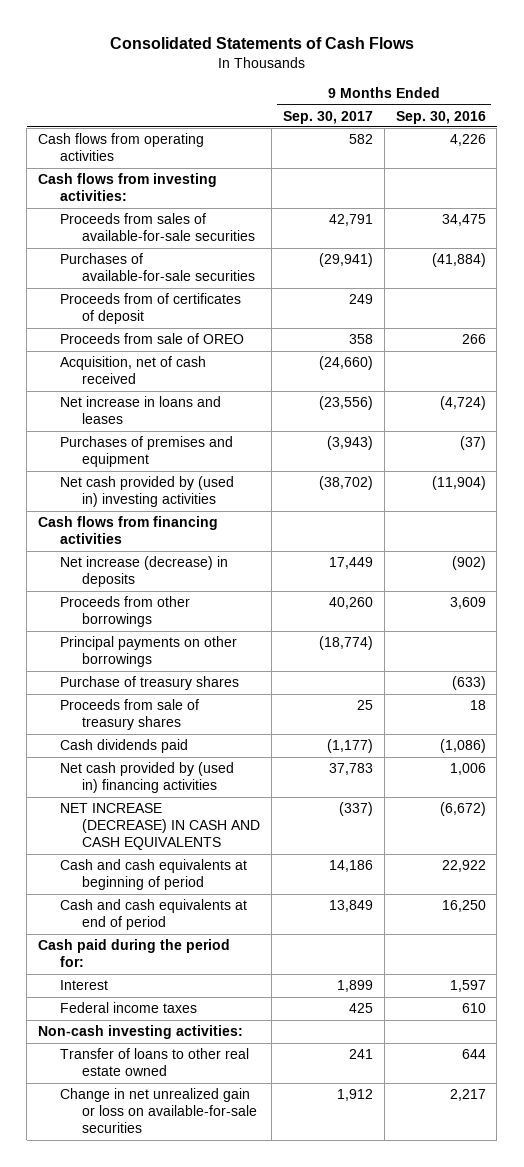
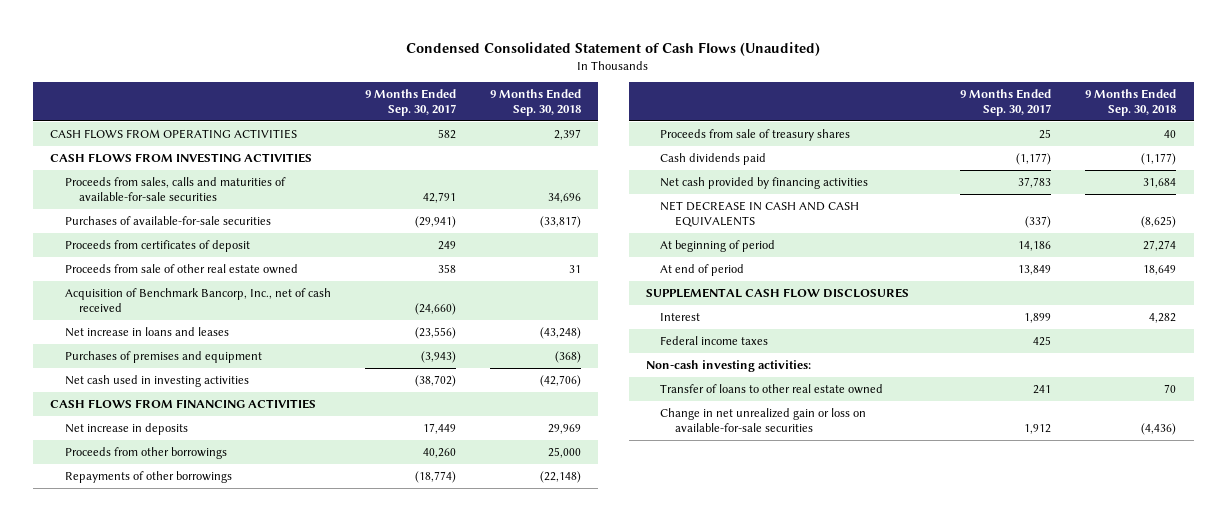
[109,36,414,49] Consolidated Statements of Cash Flows -> [406,41,821,56] Condensed Consolidated Statement of Cash Flows (Unaudited)
[395,110,486,124] Sep. 30, 2016 -> none
none -> [489,89,581,116] 9 Months Ended Sep. 30, 2018
[38,133,205,162] Cash flows from operating activities -> [50,129,298,140] CASH FLOWS FROM OPERATING ACTIVITIES
[38,173,218,202] Cash flows from investing activities: -> [50,153,313,164] CASH FLOWS FROM INVESTING ACTIVITIES
[60,213,256,242] Proceeds from sales of available-for-sale securities -> [64,177,286,201] Proceeds from sales, calls and maturities of available-for-sale securities
[60,293,242,325] Proceeds from of certificates of deposit -> [64,240,250,253] Proceeds from certificates of deposit
[60,333,245,345] Proceeds from sale of OREO -> [64,264,298,275] Proceeds from sale of other real estate owned
[60,356,207,385] Acquisition, net of cash received -> [64,288,331,312] Acquisition of Benchmark Bancorp, Inc., net of cash received
[60,476,235,508] Net cash provided by (used in) investing activities -> [64,375,249,388] Net cash used in investing activities
[38,516,219,545] Cash flows from financing activities -> [50,399,317,410] CASH FLOWS FROM FINANCING ACTIVITIES
[60,556,229,588] Net increase (decrease) in deposits -> [64,423,188,436] Net increase in deposits
[60,676,240,691] Purchase of treasury shares -> none
[60,636,238,668] Principal payments on other borrowings -> [64,471,232,484] Repayments of other borrowings
[38,939,231,968] Cash paid during the period for: -> none
[60,762,235,794] Net cash provided by (used in) financing activities -> [660,177,869,190] Net cash provided by financing activities
[60,803,261,851] NET INCREASE (DECREASE) IN CASH AND CASH EQUIVALENTS -> [660,201,860,227] NET DECREASE IN CASH AND CASH EQUIVALENTS
[60,859,248,891] Cash and cash equivalents at beginning of period -> [660,240,776,253] At beginning of period
[60,899,248,931] Cash and cash equivalents at end of period -> [660,264,745,277] At end of period
none -> [646,288,910,299] SUPPLEMENTAL CASH FLOW DISCLOSURES

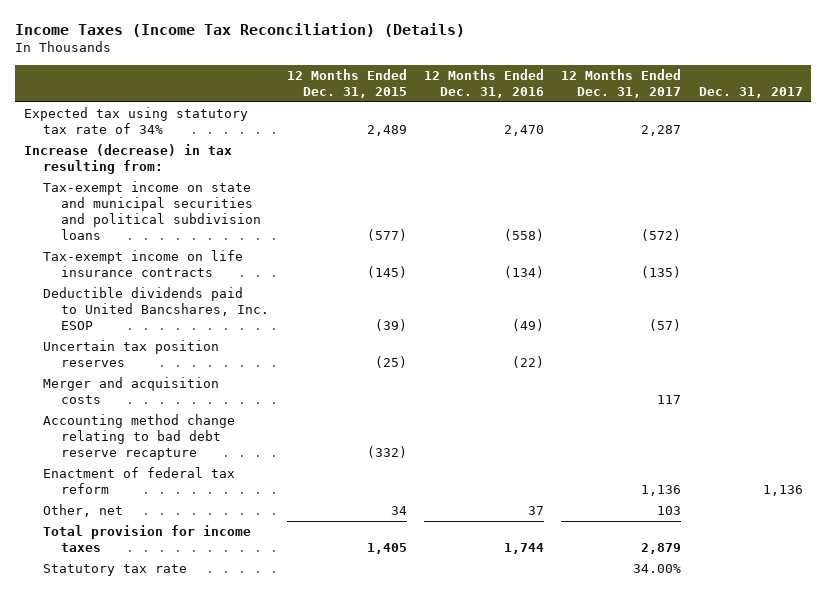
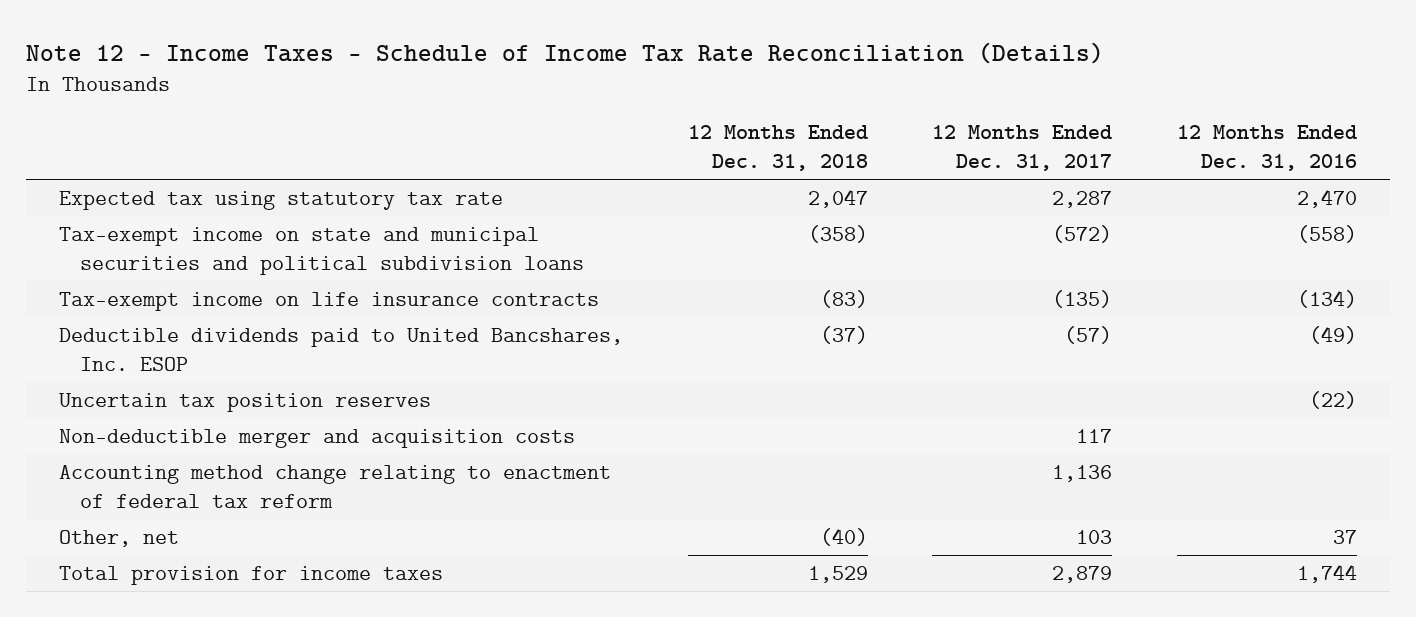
[15,23,466,38] Income Taxes (Income Tax Reconciliation) (Details) -> [26,42,1105,65] Note 12 - Income Taxes - Schedule of Income Tax Rate Reconciliation (Details)
[286,68,407,99] 12 Months Ended Dec. 31, 2015 -> none
[698,87,803,99] Dec. 31, 2017 -> none
none -> [687,124,868,171] 12 Months Ended Dec. 31, 2018
[24,144,233,175] Increase (decrease) in tax resulting from: -> none
[24,107,249,135] Expected tax using statutory tax rate of 34% -> [58,191,503,211] Expected tax using statutory tax rate
[42,414,235,461] Accounting method change relating to bad debt reserve recapture -> none
[42,377,219,405] Merger and acquisition costs -> [58,429,575,449] Non-deductible merger and acquisition costs
[42,467,235,495] Enactment of federal tax reform -> [58,465,611,509] Accounting method change relating to enactment of federal tax reform
[42,564,187,577] Statutory tax rate -> none

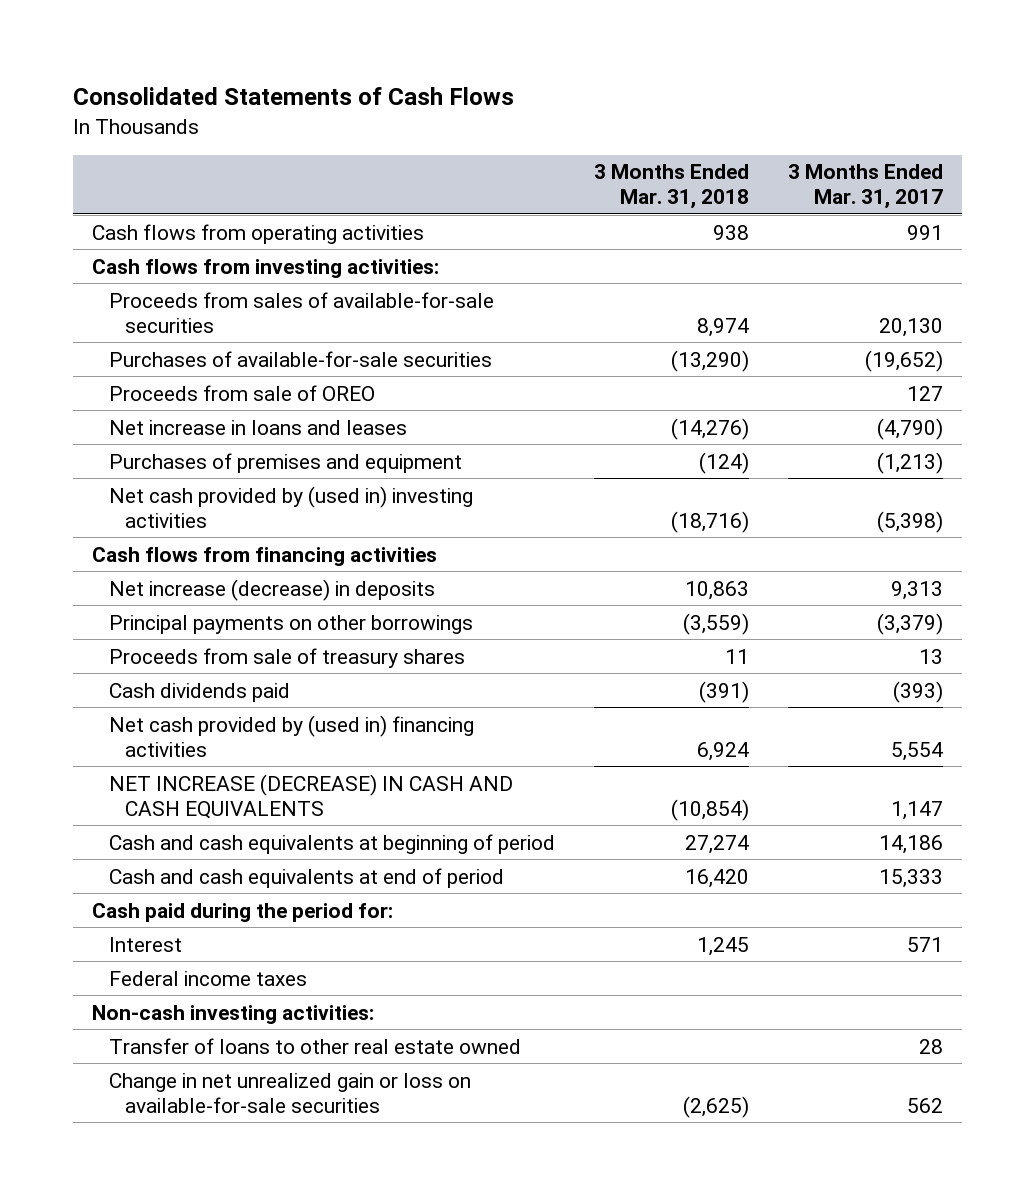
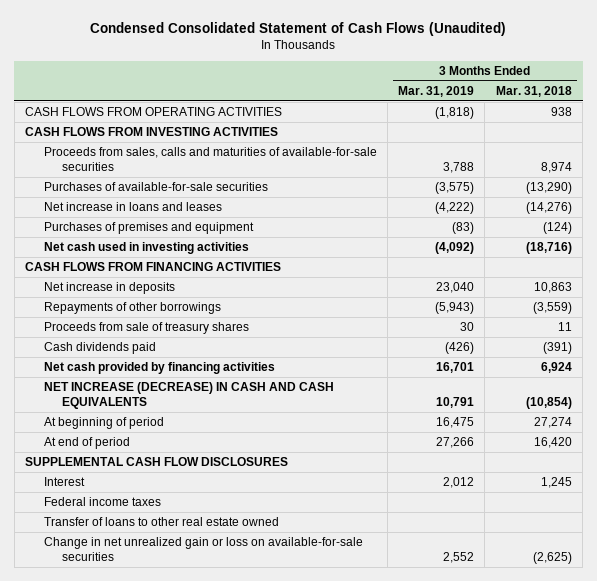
[72,87,514,106] Consolidated Statements of Cash Flows -> [90,21,507,36] Condensed Consolidated Statement of Cash Flows (Unaudited)
[787,164,943,210] 3 Months Ended Mar. 31, 2017 -> none
none -> [398,85,475,97] Mar. 31, 2019
[92,223,425,244] Cash flows from operating activities -> [25,107,283,117] CASH FLOWS FROM OPERATING ACTIVITIES
[92,258,440,278] Cash flows from investing activities: -> [25,127,279,137] CASH FLOWS FROM INVESTING ACTIVITIES
[108,291,494,333] Proceeds from sales of available-for-sale securities -> [43,147,377,172] Proceeds from sales, calls and maturities of available-for-sale securities
[108,384,375,401] Proceeds from sale of OREO -> none
[108,485,473,528] Net cash provided by (used in) investing activities -> [43,242,249,255] Net cash used in investing activities
[92,546,438,566] Cash flows from financing activities -> [25,262,282,272] CASH FLOWS FROM FINANCING ACTIVITIES
[108,578,435,601] Net increase (decrease) in deposits -> [43,282,175,295] Net increase in deposits
[108,614,473,634] Principal payments on other borrowings -> [43,302,221,315] Repayments of other borrowings
[108,714,474,757] Net cash provided by (used in) financing activities -> [43,362,275,375] Net cash provided by financing activities
[92,902,394,922] Cash paid during the period for: -> none
[108,833,555,854] Cash and cash equivalents at beginning of period -> [43,417,164,430] At beginning of period
[108,867,504,888] Cash and cash equivalents at end of period -> [43,437,130,450] At end of period
none -> [25,457,289,467] SUPPLEMENTAL CASH FLOW DISCLOSURES
[92,1004,375,1024] Non-cash investing activities: -> none

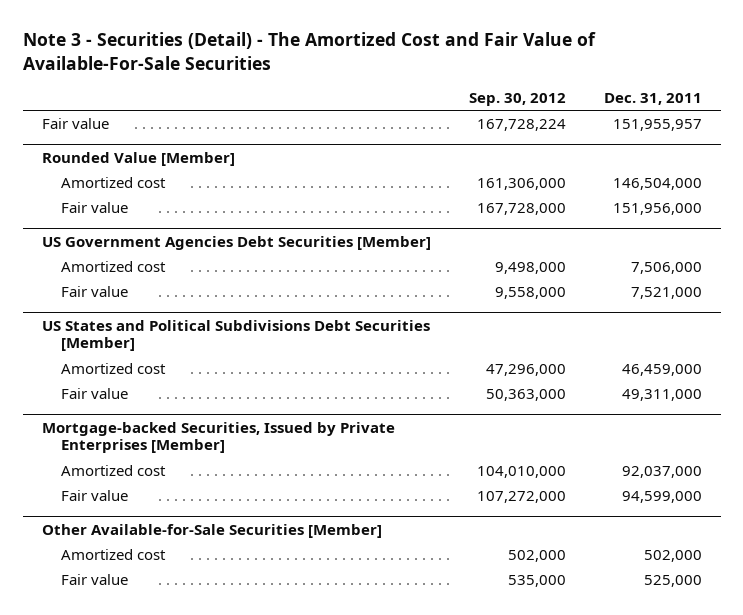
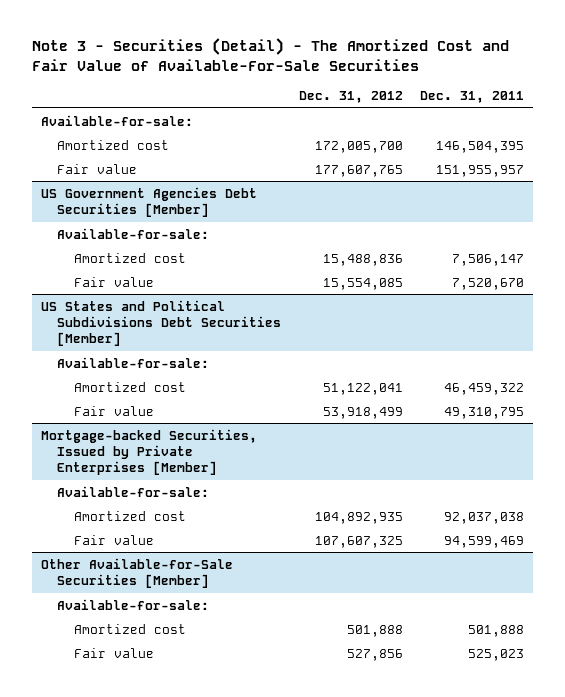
[468,93,566,107] Sep. 30, 2012 -> none
none -> [298,91,403,104] Dec. 31, 2012
none -> [40,114,193,126] Available-for-sale:
none -> [57,139,170,150] Amortized cost
[41,151,235,166] Rounded Value [Member] -> none
[60,177,166,189] Amortized cost -> none
[60,202,128,214] Fair value -> none
none -> [57,227,210,239] Available-for-sale:
[630,262,702,275] 7,506,000 -> [452,253,525,266] 7,506,147
[630,287,702,300] 7,521,000 -> [452,277,525,290] 7,520,670
none -> [57,356,210,368] Available-for-sale:
[621,364,702,377] 46,459,000 -> [444,382,525,395] 46,459,322
[621,389,702,402] 49,311,000 -> [444,406,525,419] 49,310,795
none -> [57,485,210,497] Available-for-sale:
[621,466,702,479] 92,037,000 -> [444,511,525,524] 92,037,038
[621,491,702,504] 94,599,000 -> [444,535,525,548] 94,599,469
none -> [57,598,210,610] Available-for-sale:
[643,550,702,563] 502,000 -> [468,624,525,637] 501,888
[643,575,702,588] 525,000 -> [468,648,525,661] 525,023

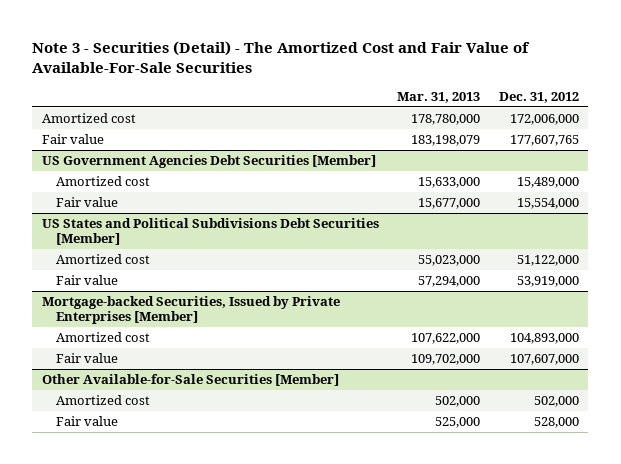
[420,91,525,104] Dec. 31, 2011 -> none
none -> [397,92,481,104] Mar. 31, 2013
[40,114,193,126] Available-for-sale: -> none
[314,140,403,153] 172,005,700 -> [510,114,580,126] 172,006,000
[57,227,210,239] Available-for-sale: -> none
[322,253,403,266] 15,488,836 -> [517,177,580,189] 15,489,000
[322,277,403,290] 15,554,085 -> [517,198,580,210] 15,554,000
[57,356,210,368] Available-for-sale: -> none
[322,382,403,395] 51,122,041 -> [517,255,580,267] 51,122,000
[322,406,403,419] 53,918,499 -> [517,276,580,288] 53,919,000
[57,485,210,497] Available-for-sale: -> none
[314,511,403,524] 104,892,935 -> [510,333,580,345] 104,893,000
[314,535,403,548] 107,607,325 -> [510,354,580,366] 107,607,000
[57,598,210,610] Available-for-sale: -> none
[346,624,403,637] 501,888 -> [534,396,580,408] 502,000
[346,648,403,661] 527,856 -> [534,417,580,429] 528,000

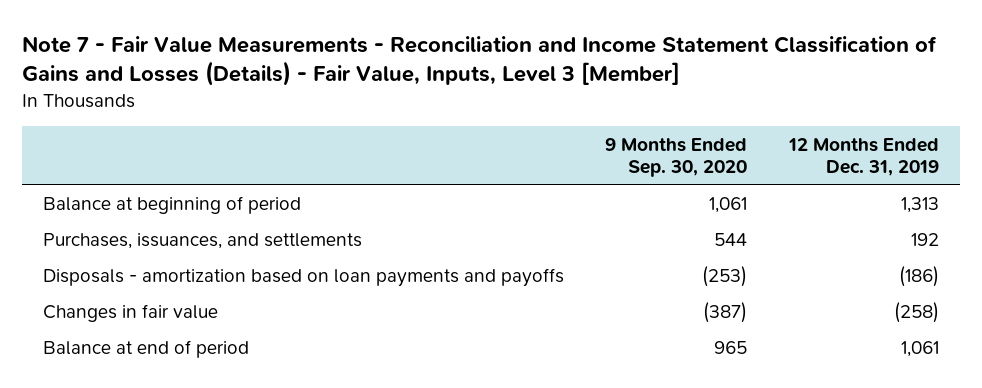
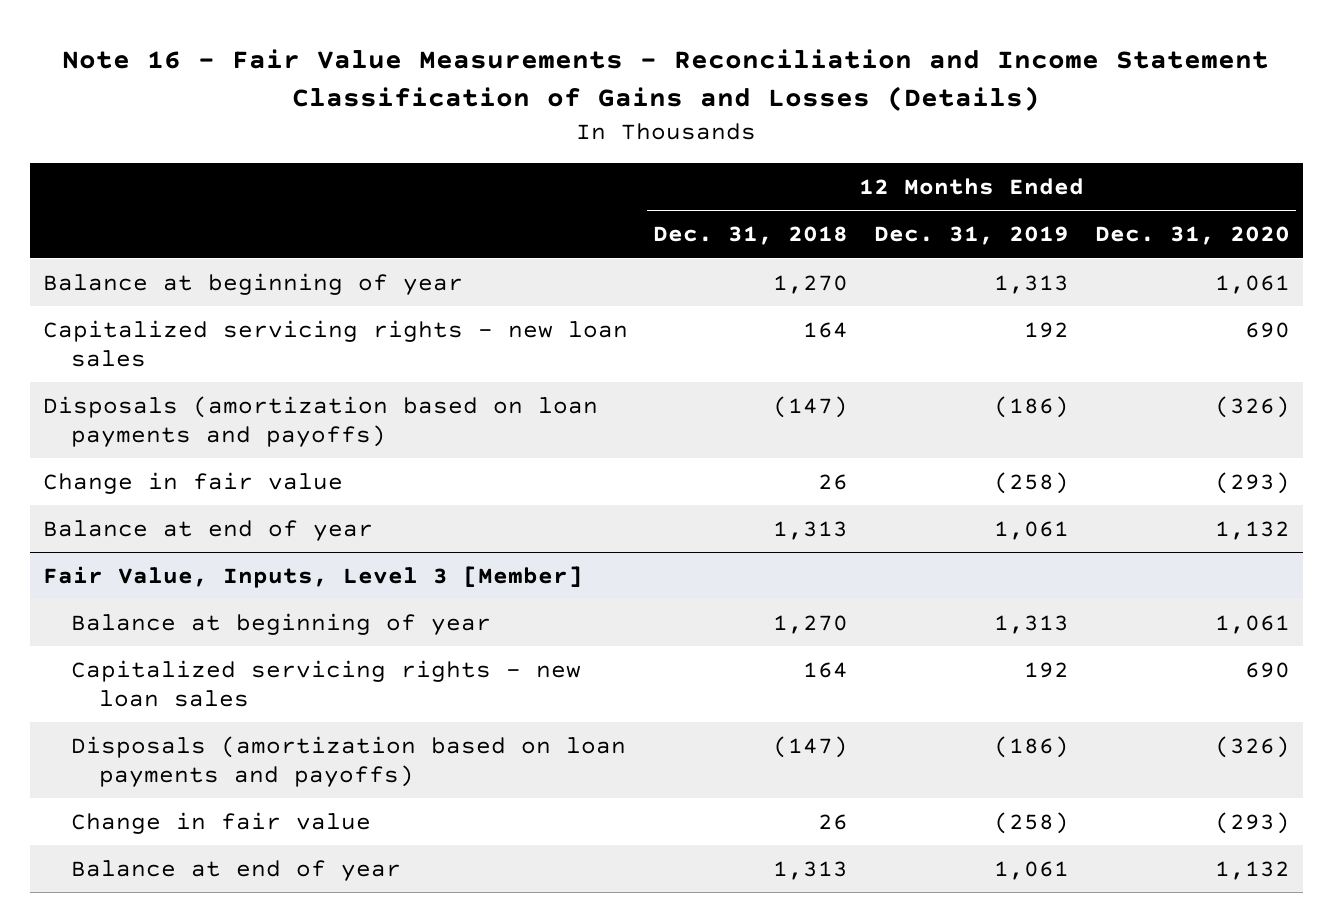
[21,35,937,87] Note 7 - Fair Value Measurements - Reconciliation and Income Statement Classification of Gains and Losses (Details) - Fair Value, Inputs, Level 3 [Member] -> [62,48,1270,111] Note 16 - Fair Value Measurements - Reconciliation and Income Statement Classification of Gains and Losses (Details)
[605,137,748,178] 9 Months Ended Sep. 30, 2020 -> none
none -> [653,226,849,246] Dec. 31, 2018
none -> [1094,226,1290,246] Dec. 31, 2020
[42,196,301,215] Balance at beginning of period -> [42,272,463,295] Balance at beginning of year
[42,233,362,250] Purchases, issuances, and settlements -> [42,319,628,367] Capitalized servicing rights - new loan sales
[42,268,564,288] Disposals - amortization based on loan payments and payoffs -> [42,395,598,447] Disposals (amortization based on loan payments and payoffs)
[42,304,218,323] Changes in fair value -> [42,471,343,494] Change in fair value
[42,340,249,359] Balance at end of period -> [42,519,373,541] Balance at end of year
none -> [42,565,583,588] Fair Value, Inputs, Level 3 [Member]
none -> [70,612,491,635] Balance at beginning of year
none -> [70,659,581,707] Capitalized servicing rights - new loan sales
none -> [70,735,626,787] Disposals (amortization based on loan payments and payoffs)
none -> [70,811,371,834] Change in fair value
none -> [70,859,401,881] Balance at end of year

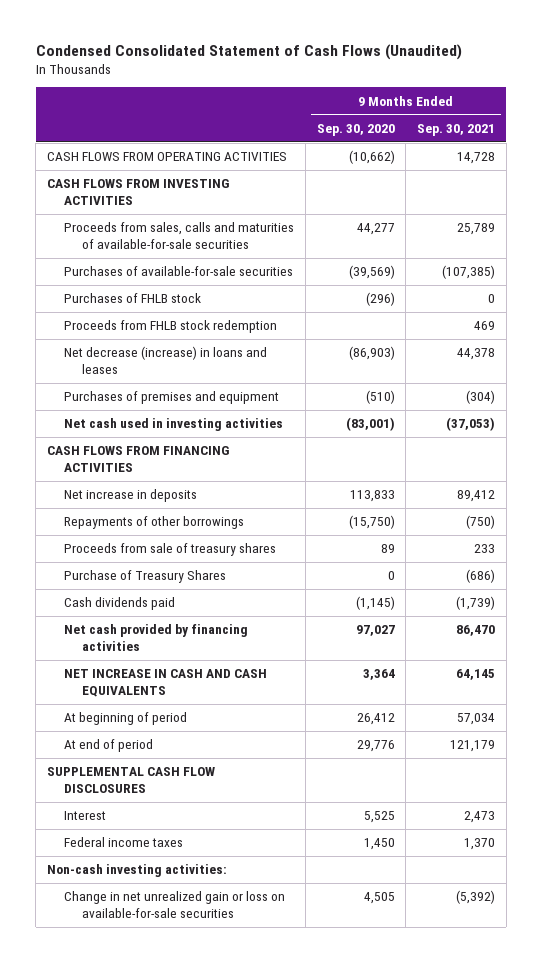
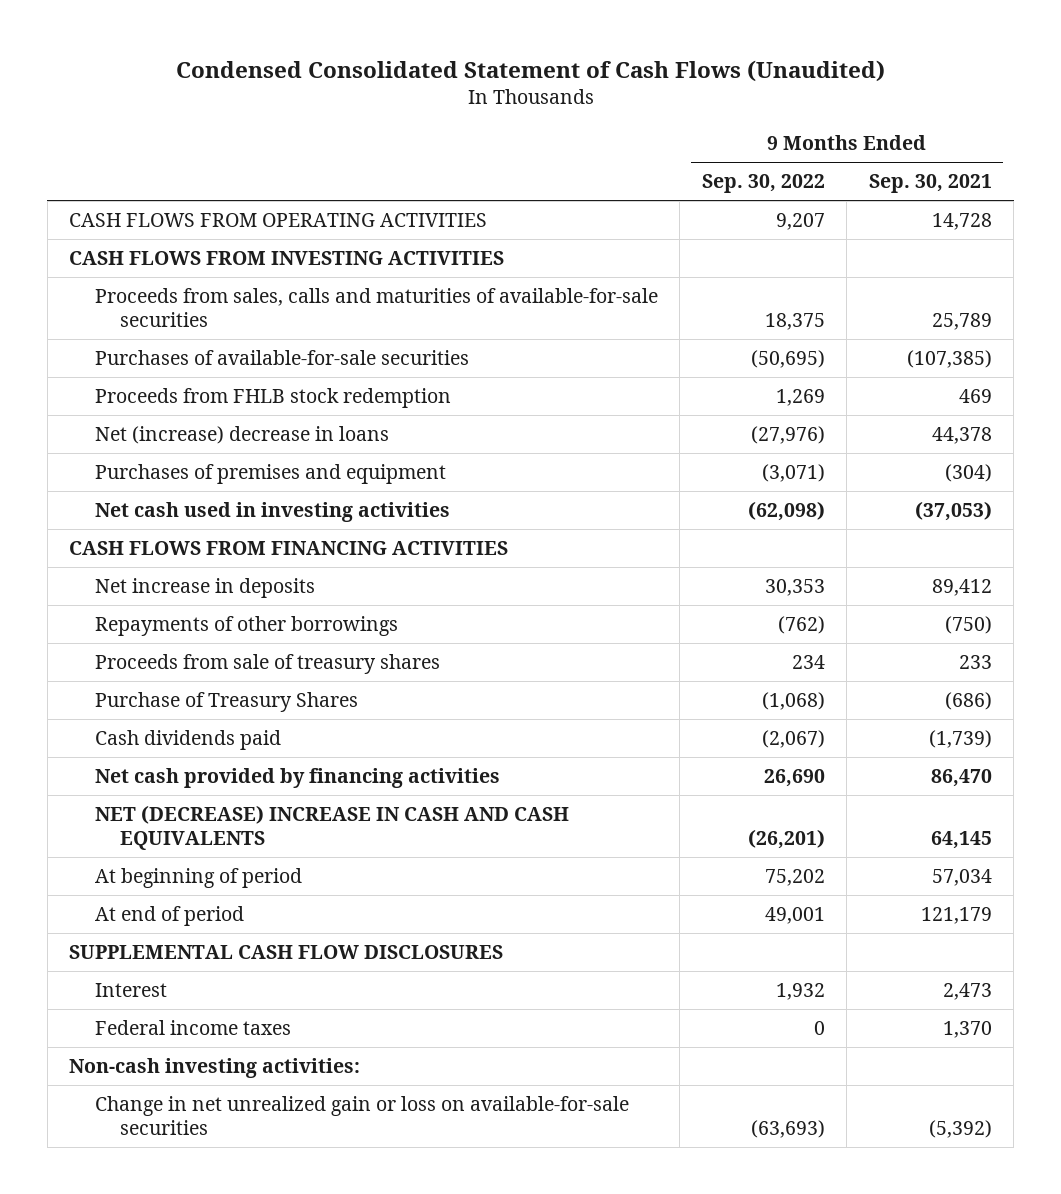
[316,123,395,136] Sep. 30, 2020 -> none
none -> [701,174,825,194] Sep. 30, 2022
[64,293,202,304] Purchases of FHLB stock -> none
[64,346,268,375] Net decrease (increase) in loans and leases -> [94,426,389,445] Net (increase) decrease in loans
[64,669,268,698] NET INCREASE IN CASH AND CASH EQUIVALENTS -> [94,805,569,850] NET (DECREASE) INCREASE IN CASH AND CASH EQUIVALENTS

